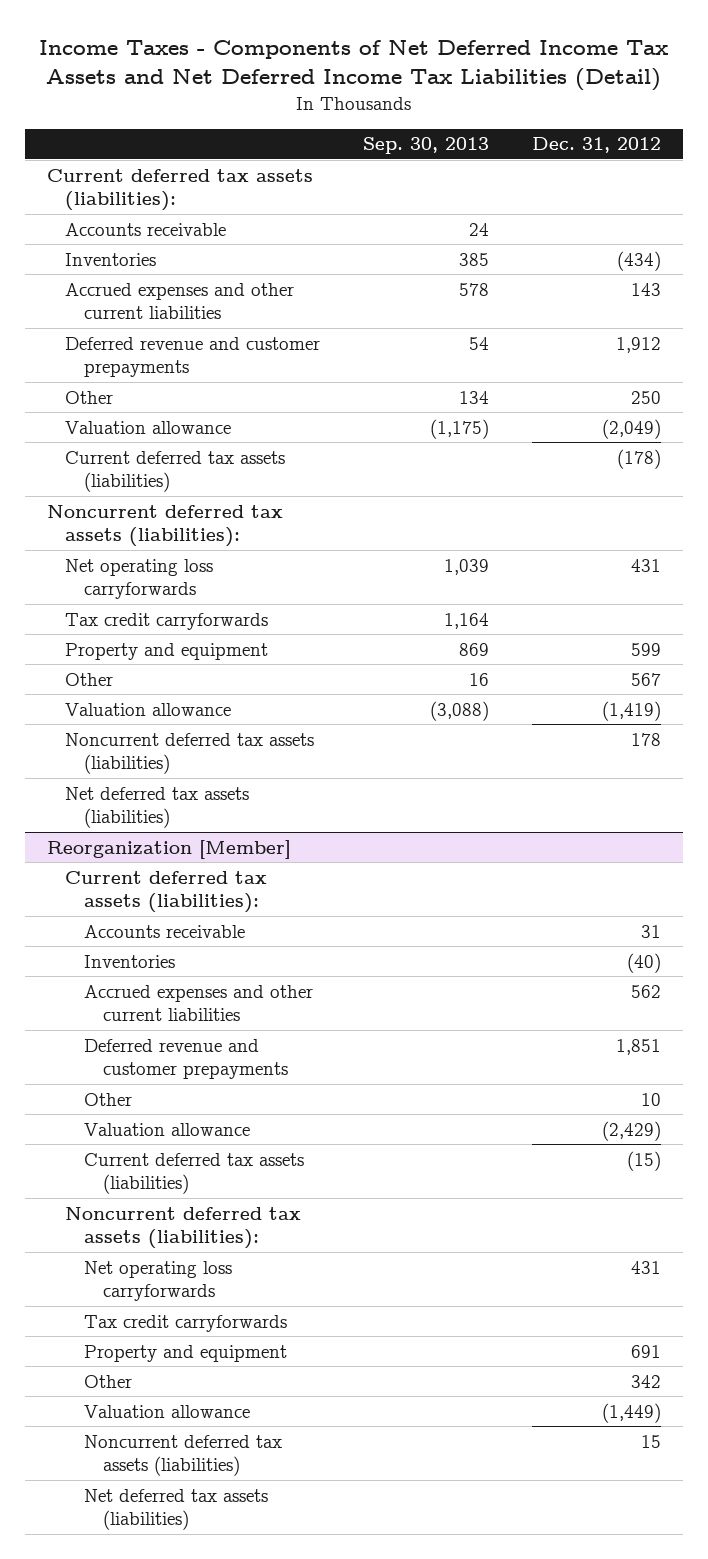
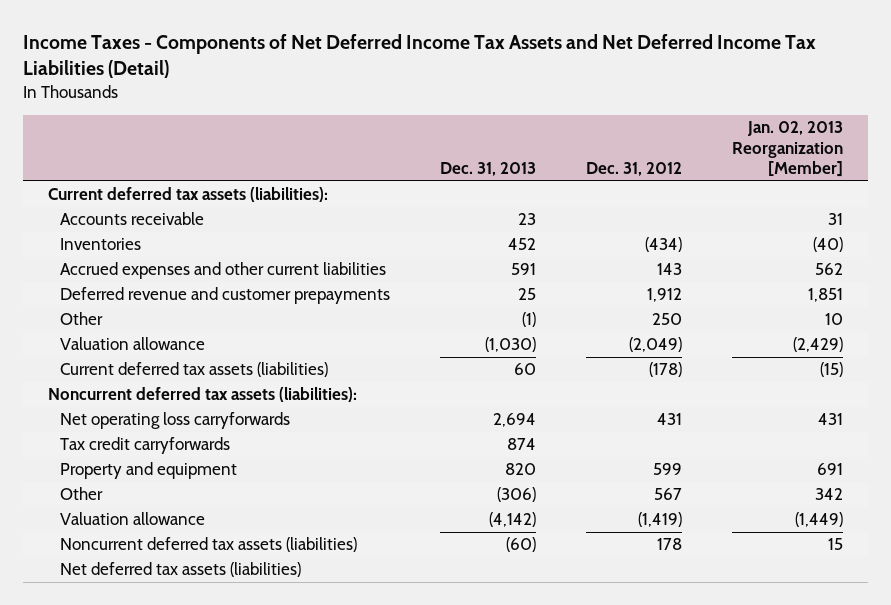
[363,137,490,155] Sep. 30, 2013 -> none
none -> [440,162,537,177] Dec. 31, 2013
none -> [732,121,844,178] Jan. 02, 2013 Reorganization [Member]
[46,839,291,859] Reorganization [Member] -> none
[65,870,268,914] Current deferred tax assets (liabilities): -> none
[84,924,246,938] Accounts receivable -> none
[84,954,176,968] Inventories -> none
[84,984,314,1022] Accrued expenses and other current liabilities -> none
[84,1038,289,1080] Deferred revenue and customer prepayments -> none
[84,1092,133,1106] Other -> none
[84,1122,251,1136] Valuation allowance -> none
[84,1152,305,1195] Current deferred tax assets (liabilities) -> none
[65,1206,302,1250] Noncurrent deferred tax assets (liabilities): -> none
[84,1260,233,1302] Net operating loss carryforwards -> none
[84,1314,288,1332] Tax credit carryforwards -> none
[84,1344,288,1362] Property and equipment -> none
[84,1374,133,1388] Other -> none
[84,1404,251,1418] Valuation allowance -> none
[84,1434,283,1477] Noncurrent deferred tax assets (liabilities) -> none
[84,1488,269,1531] Net deferred tax assets (liabilities) -> none

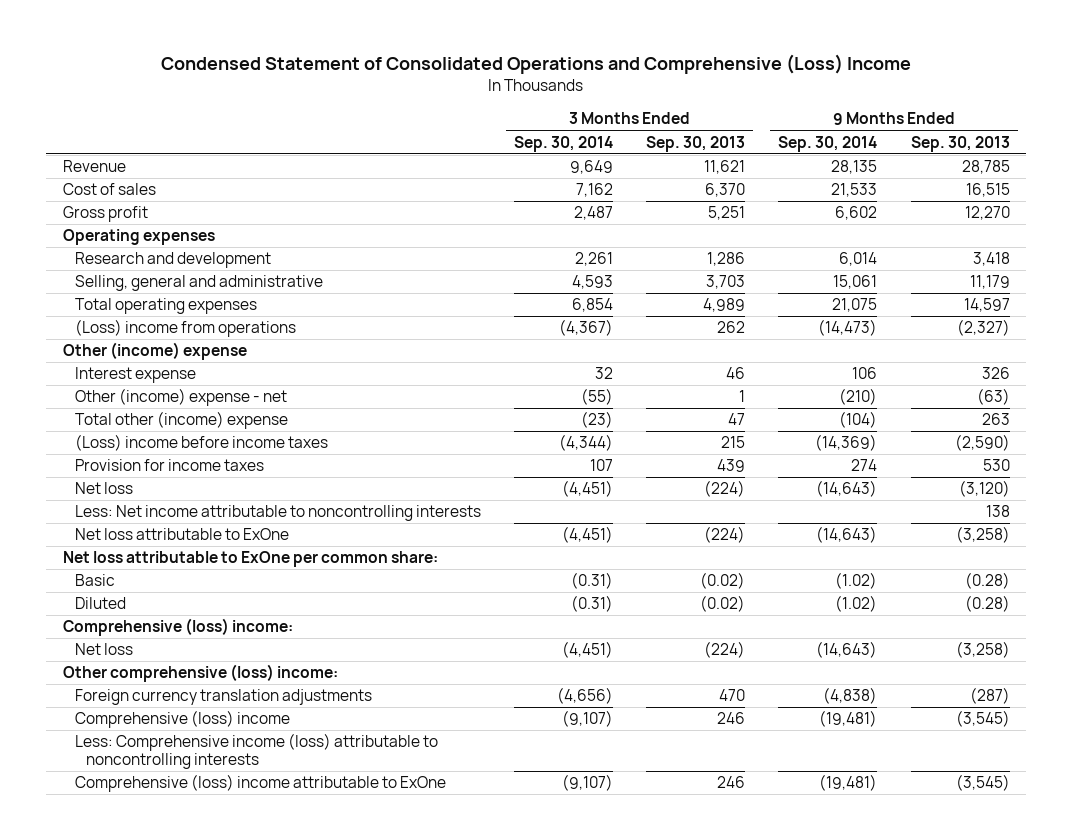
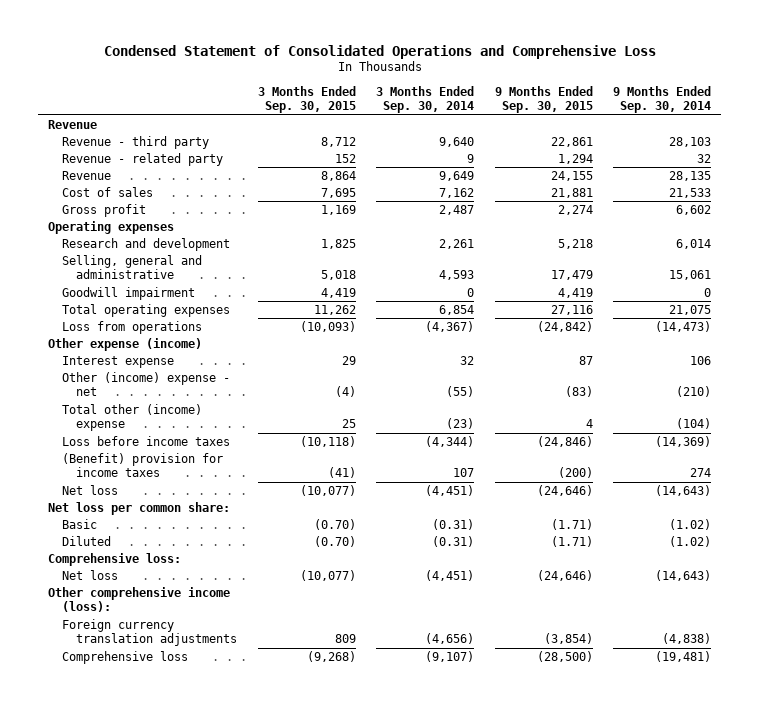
[161,54,912,75] Condensed Statement of Consolidated Operations and Comprehensive (Loss) Income -> [103,44,656,59] Condensed Statement of Consolidated Operations and Comprehensive Loss
[646,135,746,152] Sep. 30, 2013 -> none
[910,135,1010,152] Sep. 30, 2013 -> none
none -> [257,85,356,114] 3 Months Ended Sep. 30, 2015
none -> [494,85,593,114] 9 Months Ended Sep. 30, 2015
none -> [47,119,97,129] Revenue
none -> [61,135,209,149] Revenue - third party
none -> [61,152,223,166] Revenue - related party
none -> [61,286,195,300] Goodwill impairment
[74,319,296,338] (Loss) income from operations -> [61,320,202,334] Loss from operations
[62,342,247,361] Other (income) expense -> [47,337,202,351] Other expense (income)
[74,434,328,452] (Loss) income before income taxes -> [61,435,230,446] Loss before income taxes
[74,459,264,472] Provision for income taxes -> [61,452,223,478] (Benefit) provision for income taxes
[74,505,481,522] Less: Net income attributable to noncontrolling interests -> none
[74,528,289,541] Net loss attributable to ExOne -> none
[62,551,438,568] Net loss attributable to ExOne per common share: -> [47,501,230,515] Net loss per common share:
[62,618,293,637] Comprehensive (loss) income: -> [47,552,181,566] Comprehensive loss:
[62,664,338,683] Other comprehensive (loss) income: -> [47,586,230,613] Other comprehensive income (loss):
[74,710,290,729] Comprehensive (loss) income -> none
[74,733,438,770] Less: Comprehensive income (loss) attributable to noncontrolling interests -> none
[74,774,446,793] Comprehensive (loss) income attributable to ExOne -> [61,650,188,664] Comprehensive loss

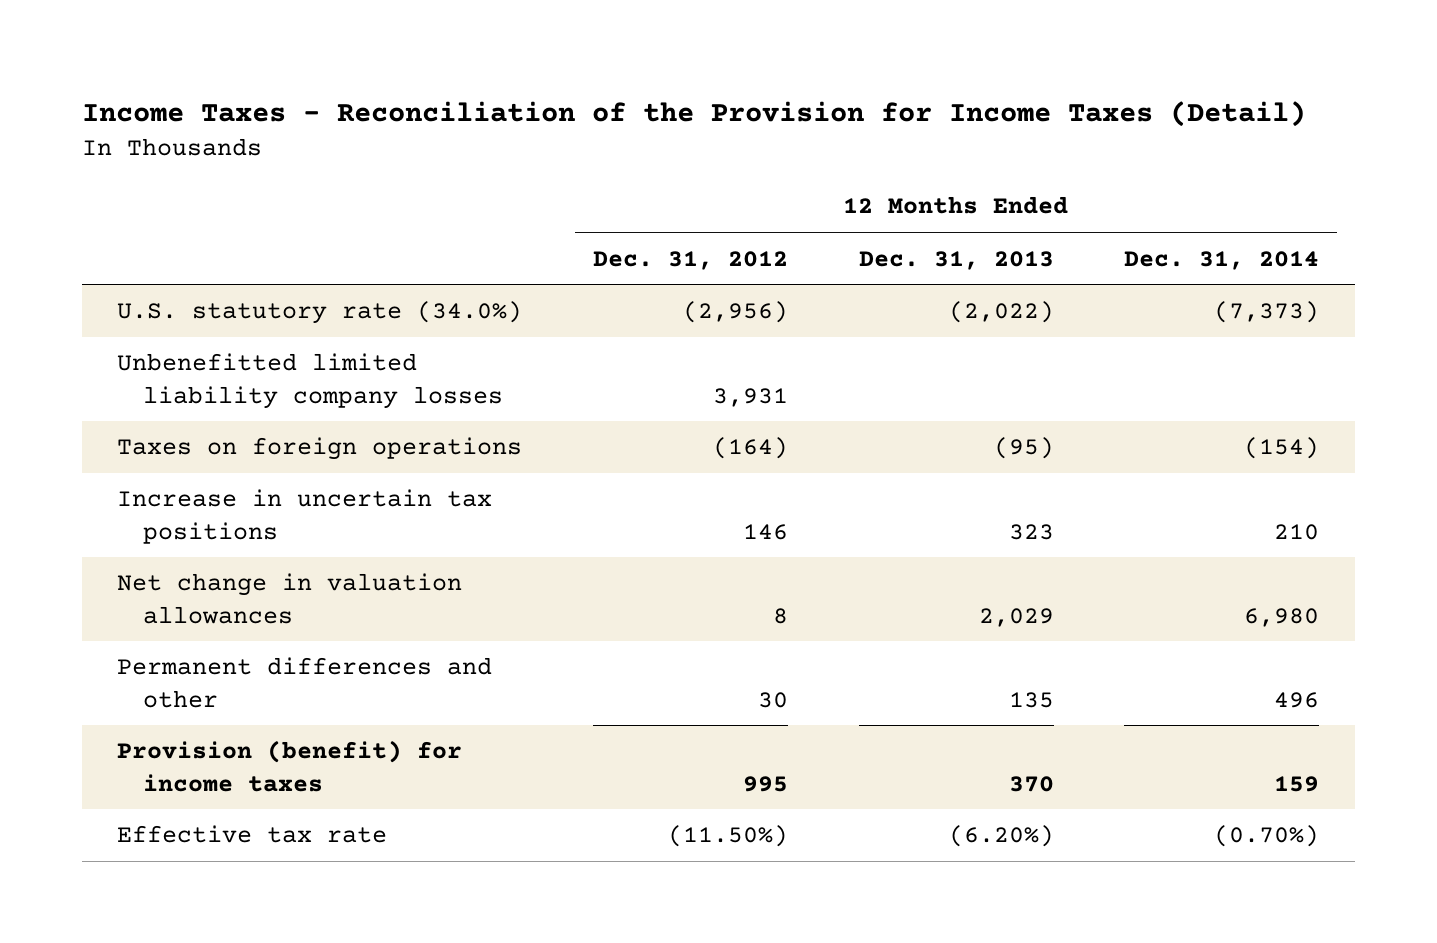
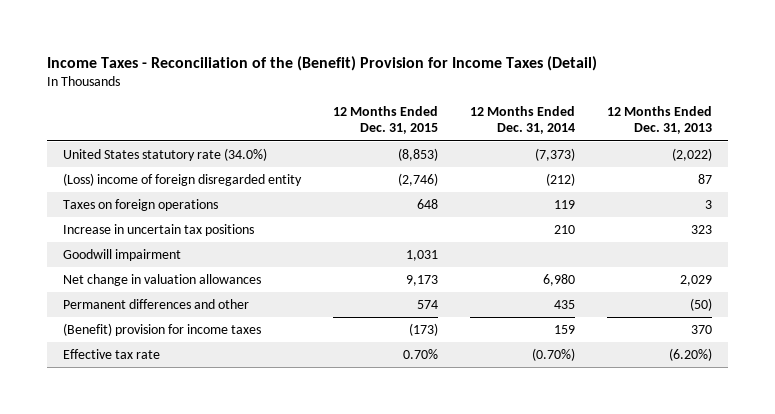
[82,101,1307,128] Income Taxes - Reconciliation of the Provision for Income Taxes (Detail) -> [46,55,597,71] Income Taxes - Reconciliation of the (Benefit) Provision for Income Taxes (Detail)
[592,250,788,270] Dec. 31, 2012 -> none
none -> [332,106,438,135] 12 Months Ended Dec. 31, 2015
[117,353,503,409] Unbenefitted limited liability company losses -> none
[117,301,523,325] U.S. statutory rate (34.0%) -> [62,147,267,161] United States statutory rate (34.0%)
none -> [62,172,302,186] (Loss) income of foreign disregarded entity
[993,437,1054,460] (95) -> [704,199,712,209] 3
[1244,437,1320,460] (154) -> [553,199,575,209] 119
none -> [62,248,181,261] Goodwill impairment
[1008,691,1054,708] 135 -> [689,297,712,311] (50)
[1274,691,1320,708] 496 -> [553,299,575,309] 435
[117,740,463,792] Provision (benefit) for income taxes -> [62,322,261,336] (Benefit) provision for income taxes

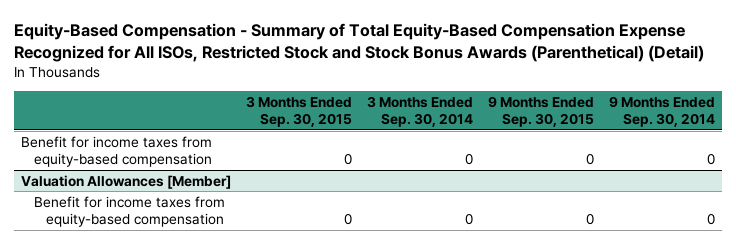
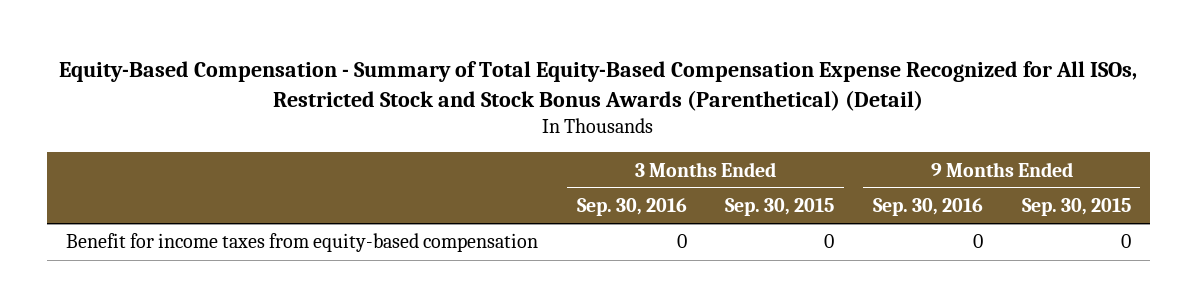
[366,95,473,128] 3 Months Ended Sep. 30, 2014 -> none
[608,95,715,128] 9 Months Ended Sep. 30, 2014 -> none
none -> [576,198,687,217] Sep. 30, 2016
none -> [873,198,984,217] Sep. 30, 2016
[21,174,232,189] Valuation Allowances [Member] -> none
[33,195,225,227] Benefit for income taxes from equity-based compensation -> none

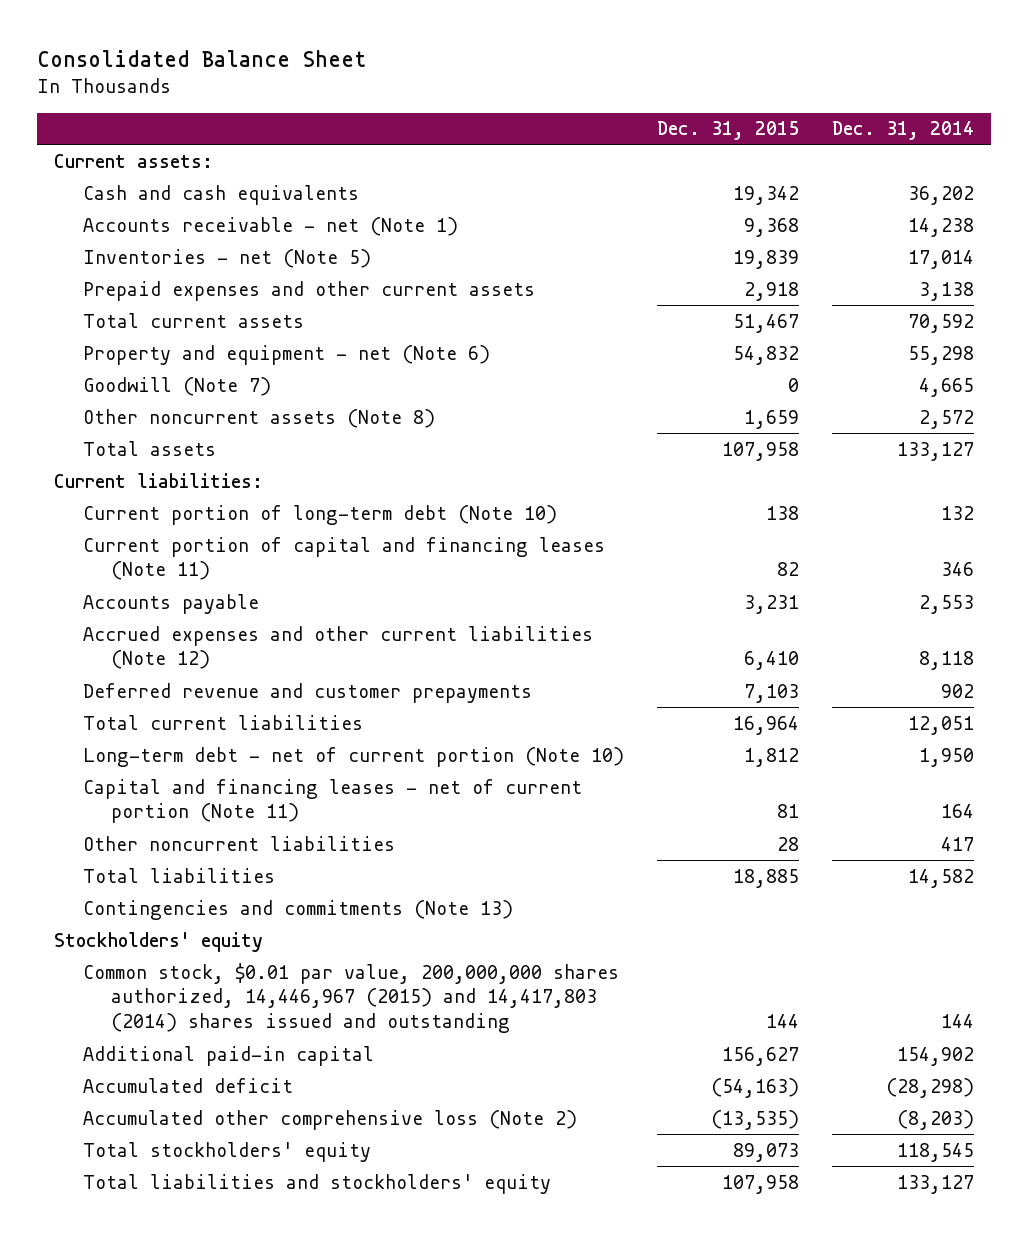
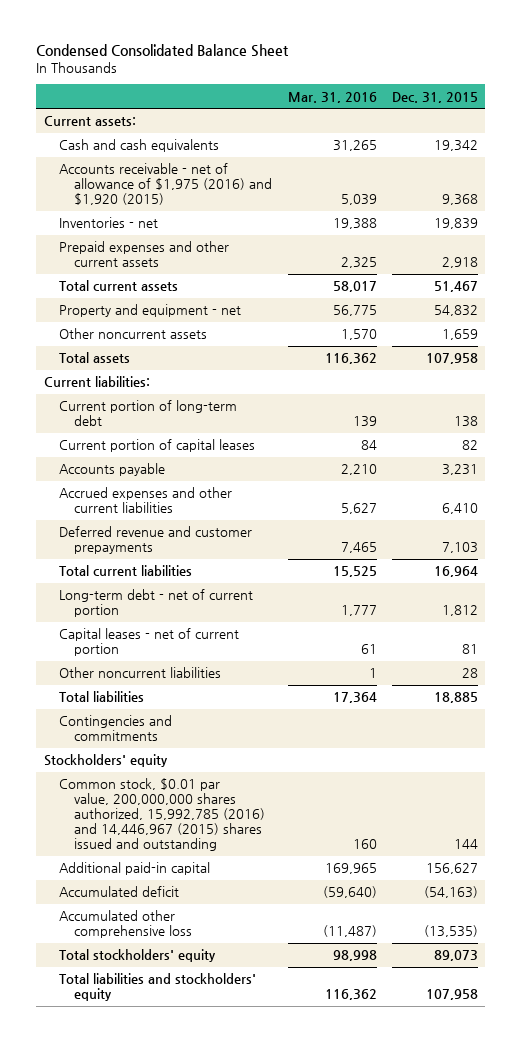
[37,50,367,68] Consolidated Balance Sheet -> [36,44,290,58] Condensed Consolidated Balance Sheet
[832,121,975,141] Dec. 31, 2014 -> none
none -> [287,91,377,103] Mar. 31, 2016
[82,216,458,236] Accounts receivable - net (Note 1) -> [59,163,273,206] Accounts receivable - net of allowance of $1,975 (2016) and $1,920 (2015)
[82,248,371,268] Inventories - net (Note 5) -> [59,217,159,229] Inventories - net
[82,376,271,396] Goodwill (Note 7) -> none
[82,344,490,365] Property and equipment - net (Note 6) -> [59,304,242,318] Property and equipment - net
[82,408,435,428] Other noncurrent assets (Note 8) -> [59,328,208,340] Other noncurrent assets
[82,504,557,525] Current portion of long-term debt (Note 10) -> [59,400,238,427] Current portion of long-term debt
[82,536,605,581] Current portion of capital and financing leases (Note 11) -> [59,439,256,453] Current portion of capital leases
[82,625,593,670] Accrued expenses and other current liabilities (Note 12) -> [59,487,233,514] Accrued expenses and other current liabilities
[82,746,624,767] Long-term debt - net of current portion (Note 10) -> [59,589,254,618] Long-term debt - net of current portion
[82,778,582,824] Capital and financing leases - net of current portion (Note 11) -> [59,628,240,657] Capital leases - net of current portion
[82,899,513,920] Contingencies and commitments (Note 13) -> [59,715,173,742] Contingencies and commitments
[82,962,619,1034] Common stock, $0.01 par value, 200,000,000 shares authorized, 14,446,967 (2015) and 14,417,803 (2014) shares issued and outstanding -> [59,778,266,852] Common stock, $0.01 par value, 200,000,000 shares authorized, 15,992,785 (2016) and 14,446,967 (2015) shares issued and outstanding
[82,1109,577,1130] Accumulated other comprehensive loss (Note 2) -> [59,910,193,939] Accumulated other comprehensive loss

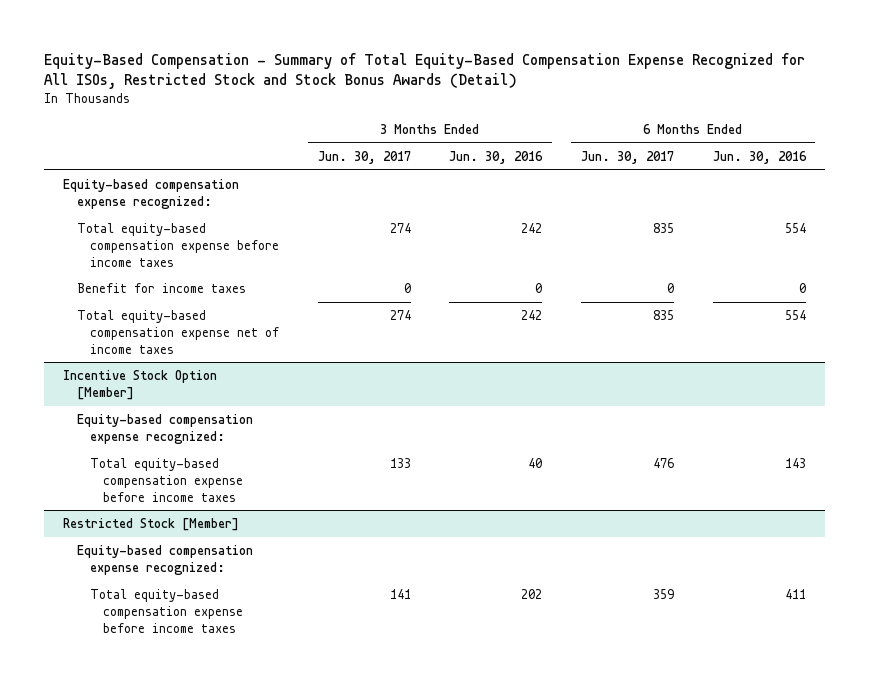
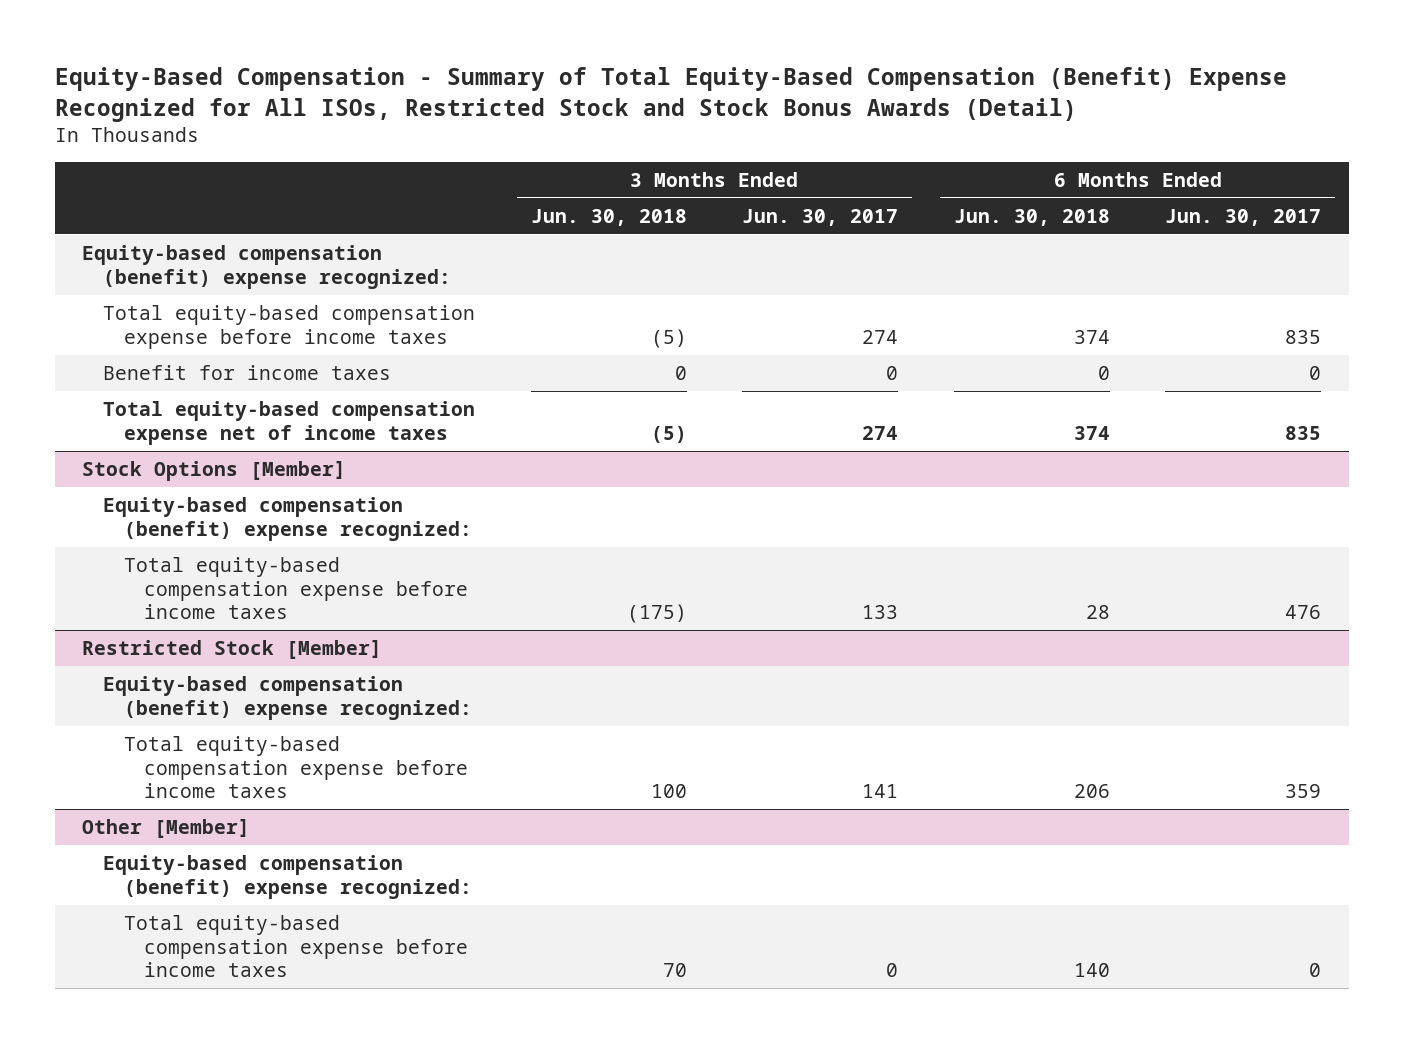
[44,52,806,90] Equity-Based Compensation - Summary of Total Equity-Based Compensation Expense Recognized for All ISOs, Restricted Stock and Stock Bonus Awards (Detail) -> [54,67,1287,122] Equity-Based Compensation - Summary of Total Equity-Based Compensation (Benefit) Expense Recognized for All ISOs, Restricted Stock and Stock Bonus Awards (Detail)
[449,150,544,164] Jun. 30, 2016 -> none
[712,150,807,164] Jun. 30, 2016 -> none
none -> [530,208,687,226] Jun. 30, 2018
none -> [953,208,1110,226] Jun. 30, 2018
[63,178,240,209] Equity-based compensation expense recognized: -> [82,245,451,289] Equity-based compensation (benefit) expense recognized:
[63,369,218,400] Incentive Stock Option [Member] -> [82,461,347,482] Stock Options [Member]
[76,413,253,444] Equity-based compensation expense recognized: -> [102,497,472,541] Equity-based compensation (benefit) expense recognized:
[76,544,253,575] Equity-based compensation expense recognized: -> [102,676,472,720] Equity-based compensation (benefit) expense recognized:
none -> [82,819,251,839] Other [Member]
none -> [102,855,472,899] Equity-based compensation (benefit) expense recognized:
none -> [123,915,469,978] Total equity-based compensation expense before income taxes

